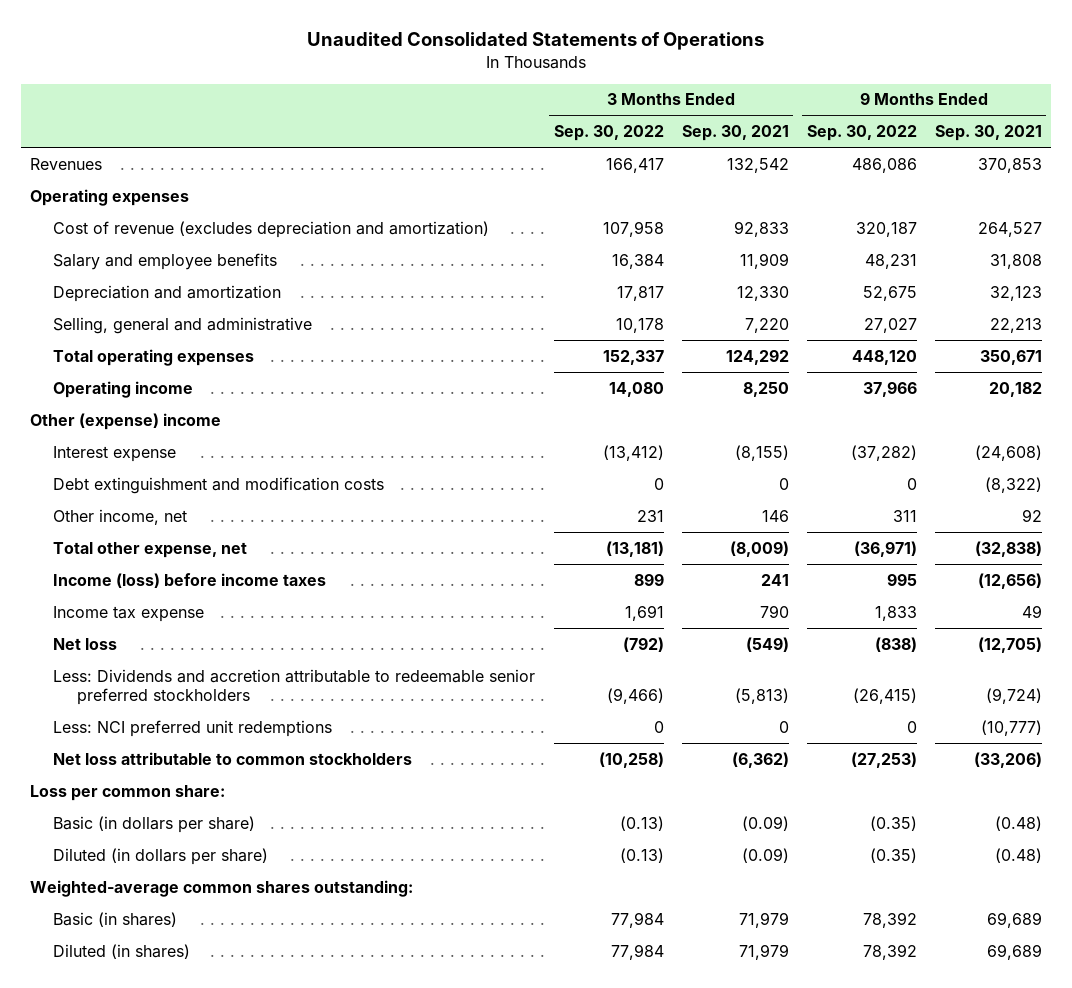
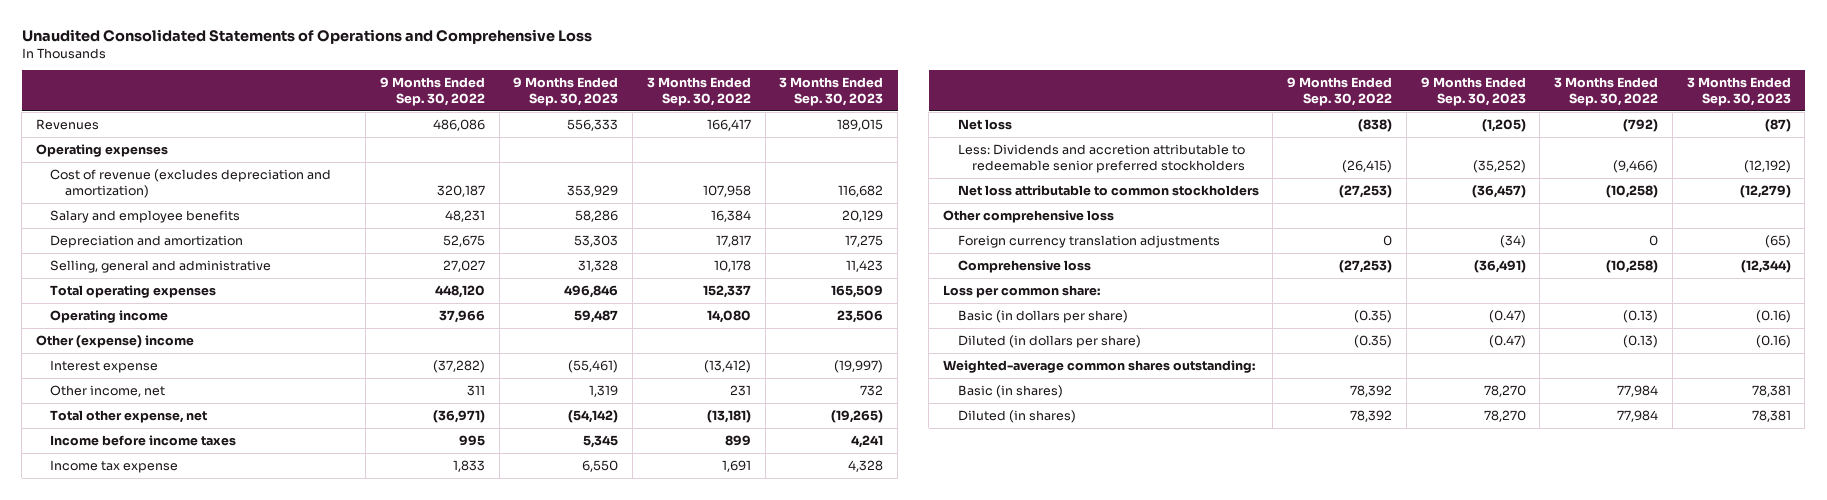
[307,32,765,51] Unaudited Consolidated Statements of Operations -> [21,29,592,45] Unaudited Consolidated Statements of Operations and Comprehensive Loss
[681,125,789,142] Sep. 30, 2021 -> none
[934,125,1042,142] Sep. 30, 2021 -> none
none -> [513,77,619,107] 9 Months Ended Sep. 30, 2023
none -> [779,77,884,107] 3 Months Ended Sep. 30, 2023
[53,476,385,494] Debt extinguishment and modification costs -> none
[53,572,327,588] Income (loss) before income taxes -> [50,434,237,446] Income before income taxes
[53,719,333,737] Less: NCI preferred unit redemptions -> none
none -> [943,209,1115,223] Other comprehensive loss
none -> [957,234,1220,248] Foreign currency translation adjustments
none -> [957,259,1091,273] Comprehensive loss

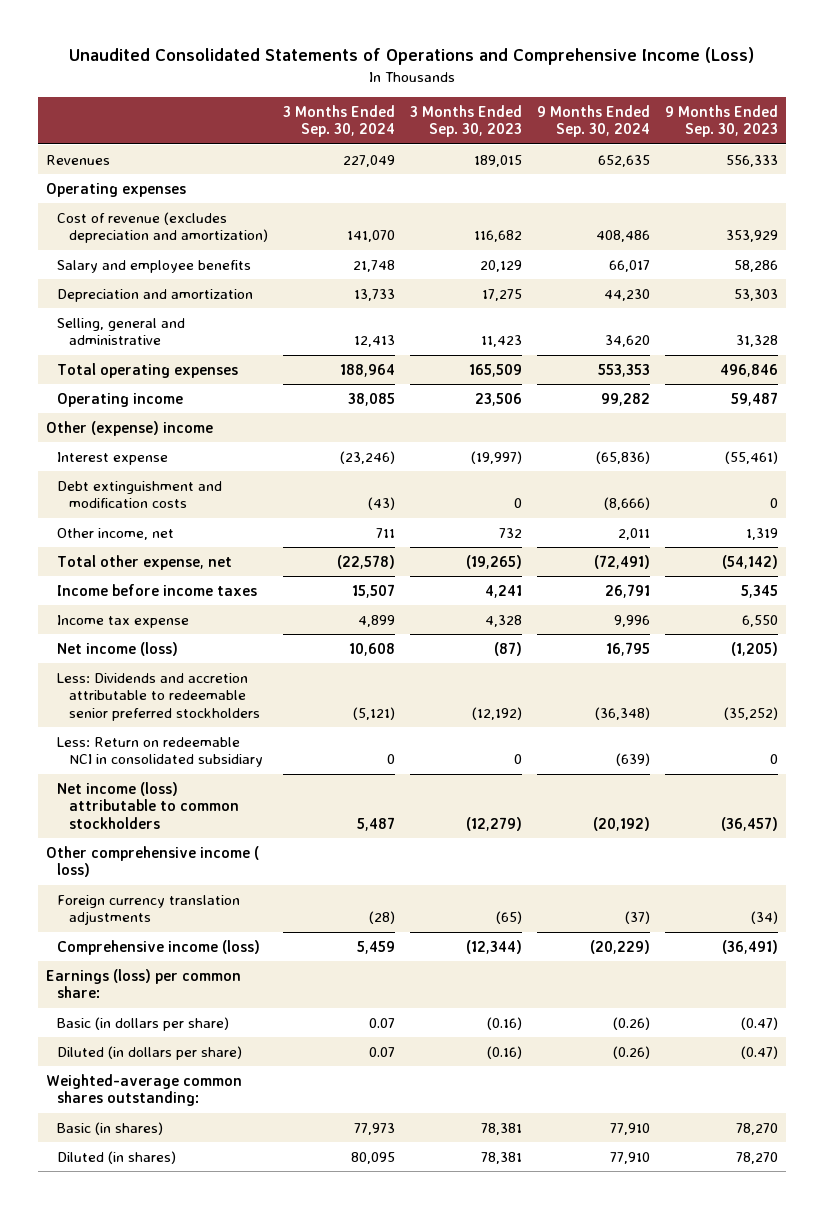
[21,29,592,45] Unaudited Consolidated Statements of Operations and Comprehensive Loss -> [68,47,754,66] Unaudited Consolidated Statements of Operations and Comprehensive Income (Loss)
[379,77,485,107] 9 Months Ended Sep. 30, 2022 -> none
[646,77,751,107] 3 Months Ended Sep. 30, 2022 -> none
none -> [282,104,395,138] 3 Months Ended Sep. 30, 2024
none -> [537,104,651,138] 9 Months Ended Sep. 30, 2024
none -> [57,480,223,509] Debt extinguishment and modification costs
[957,118,1012,130] Net loss -> [57,641,179,656] Net income (loss)
none -> [57,736,263,768] Less: Return on redeemable NCI in consolidated subsidiary
[957,184,1259,196] Net loss attributable to common stockholders -> [57,781,239,829] Net income (loss) attributable to common stockholders
[943,209,1115,223] Other comprehensive loss -> [45,845,259,878] Other comprehensive income ( loss)
[957,259,1091,273] Comprehensive loss -> [57,939,261,955] Comprehensive income (loss)
[943,284,1101,298] Loss per common share: -> [45,968,241,999] Earnings (loss) per common share:

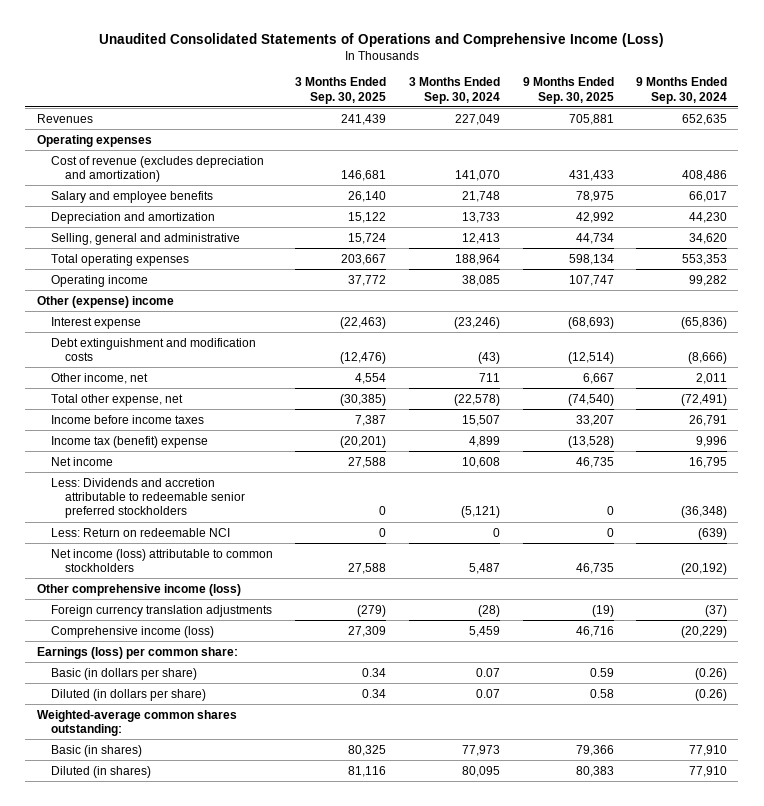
[409,104,522,138] 3 Months Ended Sep. 30, 2023 -> none
[665,104,779,138] 9 Months Ended Sep. 30, 2023 -> none
none -> [295,77,387,104] 3 Months Ended Sep. 30, 2025
none -> [522,77,614,104] 9 Months Ended Sep. 30, 2025
[57,614,190,628] Income tax expense -> [50,435,208,448] Income tax (benefit) expense
[57,641,179,656] Net income (loss) -> [50,456,113,466] Net income
[57,736,263,768] Less: Return on redeemable NCI in consolidated subsidiary -> [50,527,230,537] Less: Return on redeemable NCI
[45,845,259,878] Other comprehensive income ( loss) -> [36,583,241,596] Other comprehensive income (loss)

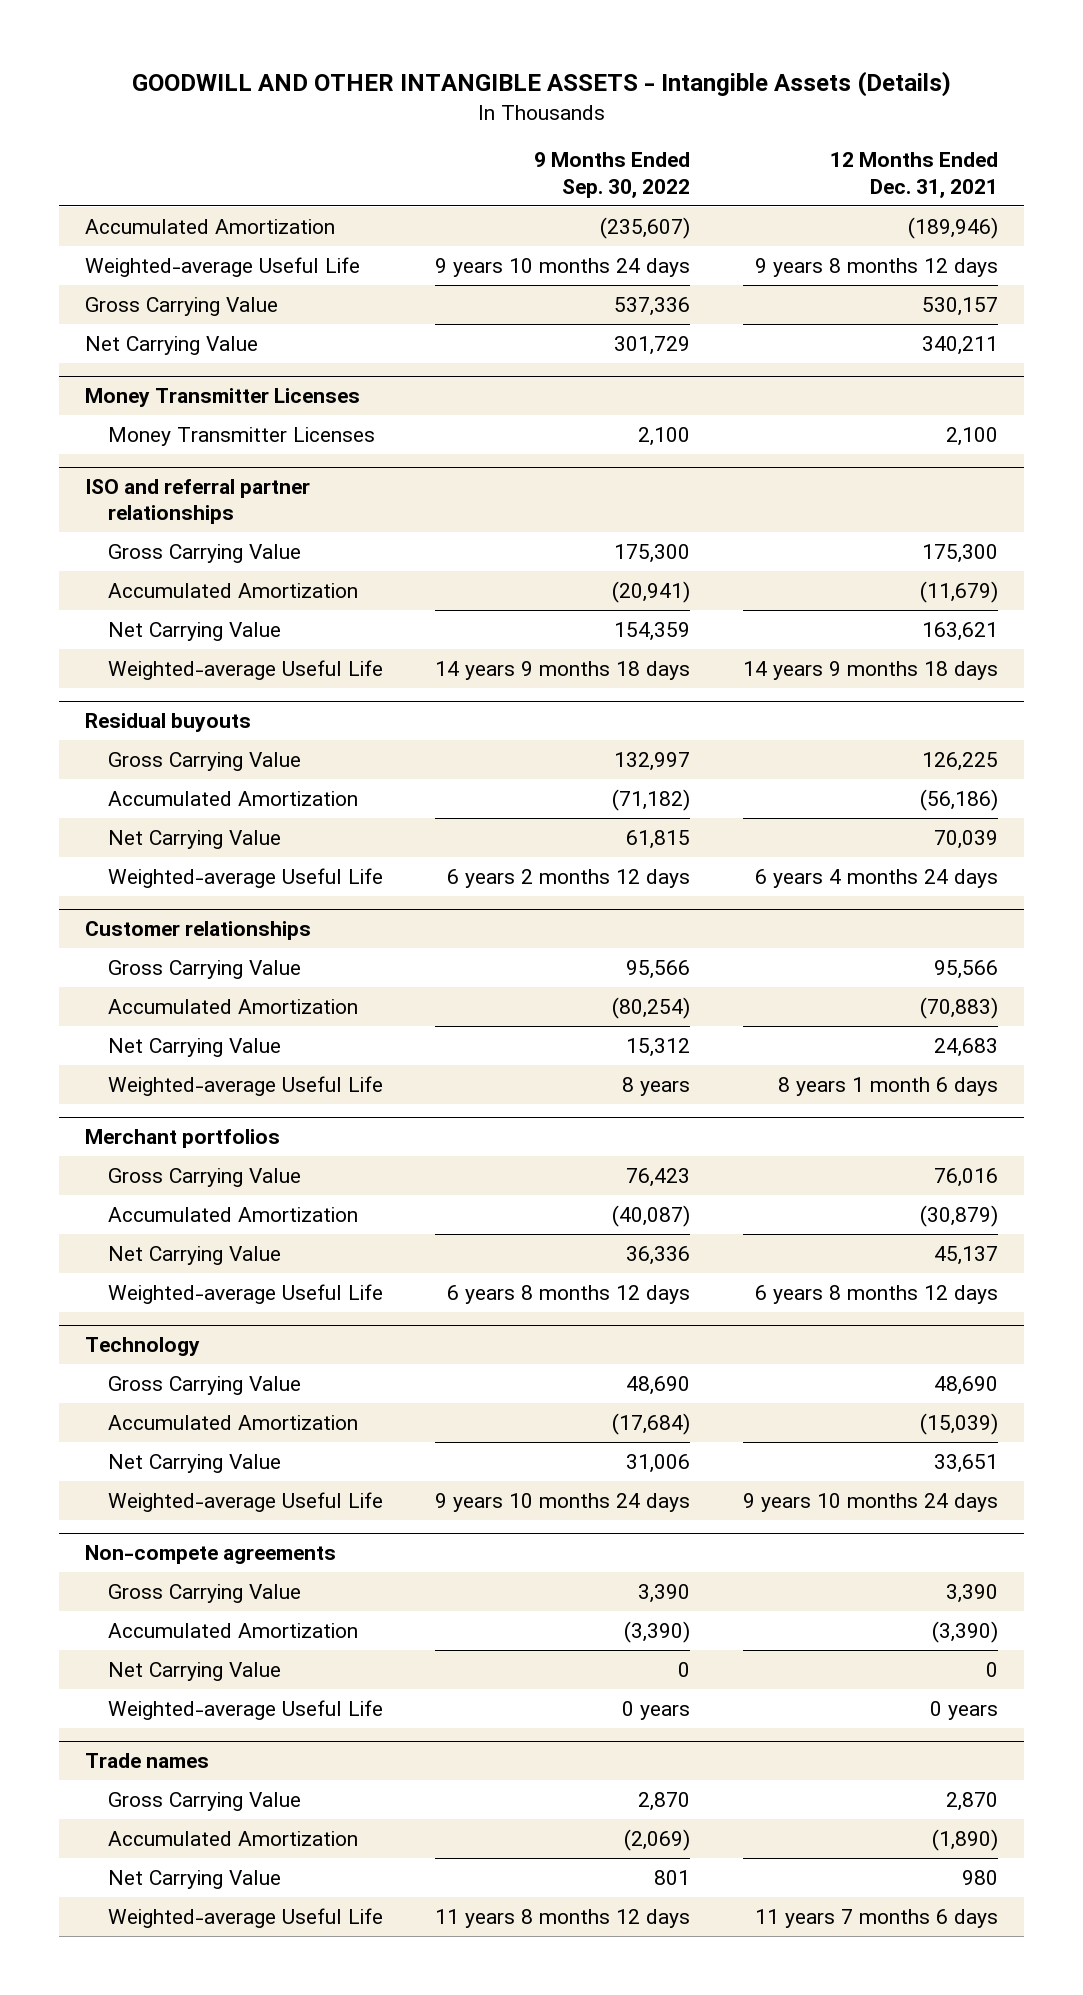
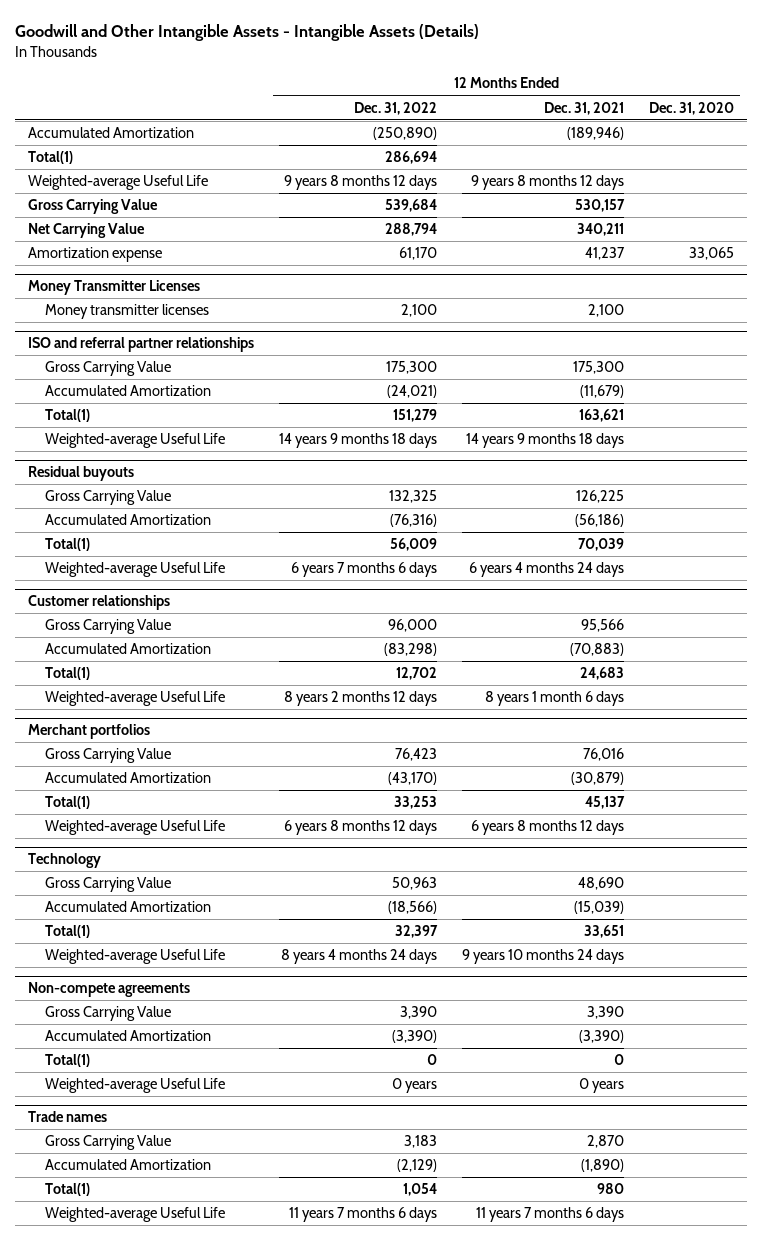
[131,71,951,98] GOODWILL AND OTHER INTANGIBLE ASSETS - Intangible Assets (Details) -> [15,24,480,42] Goodwill and Other Intangible Assets - Intangible Assets (Details)
[534,152,691,198] 9 Months Ended Sep. 30, 2022 -> none
none -> [353,101,437,115] Dec. 31, 2022
none -> [649,101,735,115] Dec. 31, 2020
none -> [27,151,73,165] Total(1)
none -> [27,247,162,263] Amortization expense
[107,426,375,446] Money Transmitter Licenses -> [44,304,209,320] Money transmitter licenses
[107,621,281,641] Net Carrying Value -> [44,409,90,423] Total(1)
[107,829,281,849] Net Carrying Value -> [44,538,90,552] Total(1)
[107,1037,281,1057] Net Carrying Value -> [44,667,90,681] Total(1)
[107,1245,281,1265] Net Carrying Value -> [44,796,90,810] Total(1)
[107,1453,281,1473] Net Carrying Value -> [44,925,90,939] Total(1)
[107,1661,281,1681] Net Carrying Value -> [44,1054,90,1068] Total(1)
[107,1869,281,1889] Net Carrying Value -> [44,1183,90,1197] Total(1)

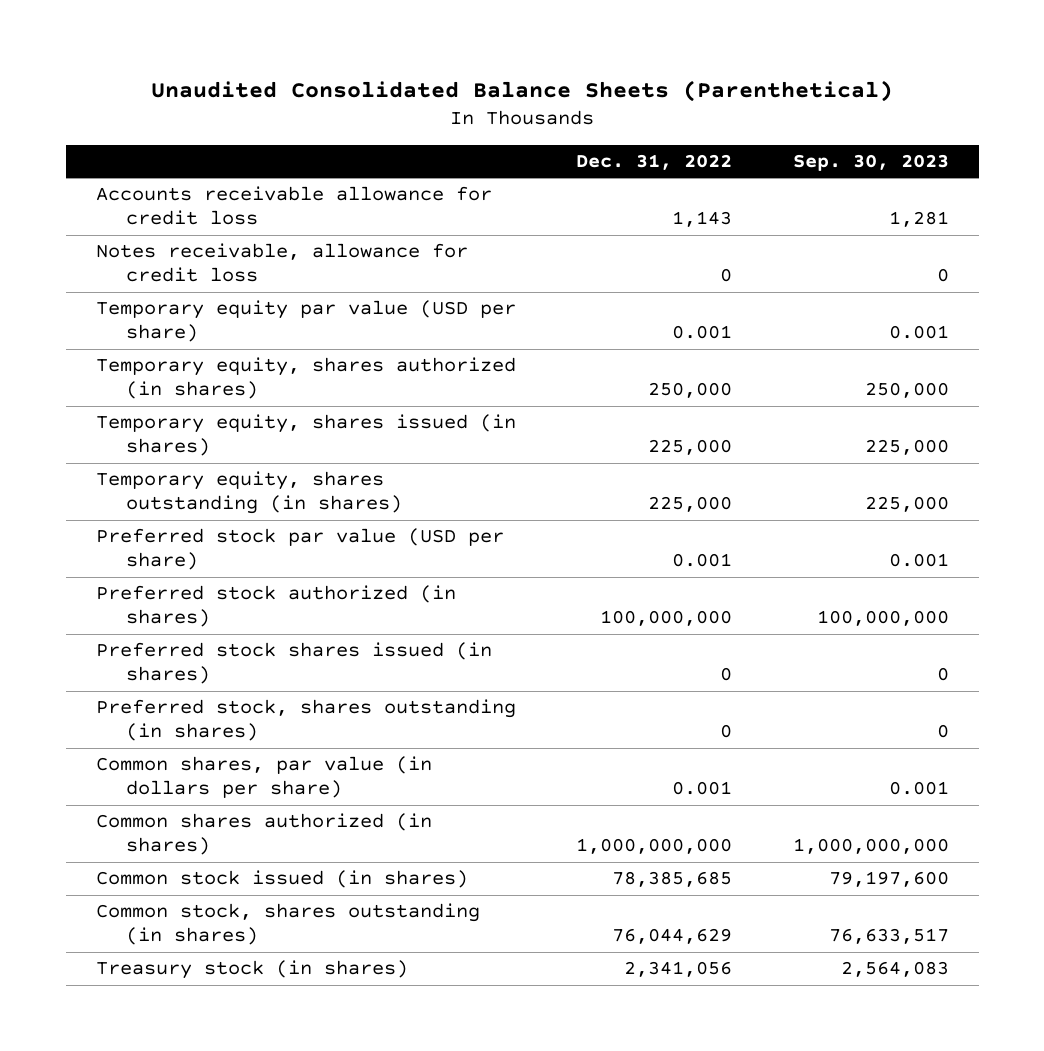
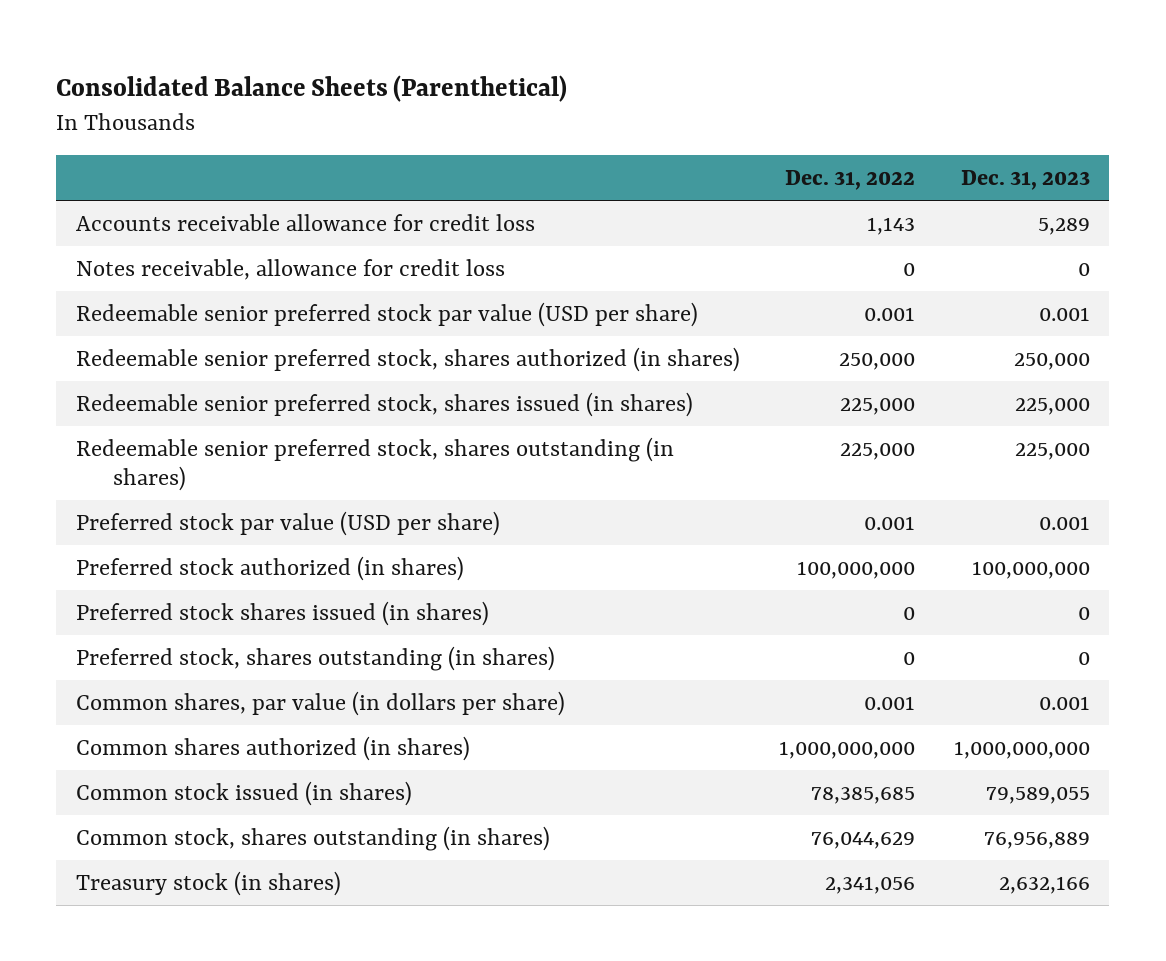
[151,80,894,103] Unaudited Consolidated Balance Sheets (Parenthetical) -> [56,74,568,102] Consolidated Balance Sheets (Parenthetical)
[792,154,949,172] Sep. 30, 2023 -> none
none -> [960,169,1090,190] Dec. 31, 2023
[95,300,516,343] Temporary equity par value (USD per share) -> [75,301,698,327] Redeemable senior preferred stock par value (USD per share)
[95,357,516,400] Temporary equity, shares authorized (in shares) -> [75,346,740,372] Redeemable senior preferred stock, shares authorized (in shares)
[95,414,516,457] Temporary equity, shares issued (in shares) -> [75,391,693,417] Redeemable senior preferred stock, shares issued (in shares)
[95,471,402,515] Temporary equity, shares outstanding (in shares) -> [75,436,674,491] Redeemable senior preferred stock, shares outstanding (in shares)

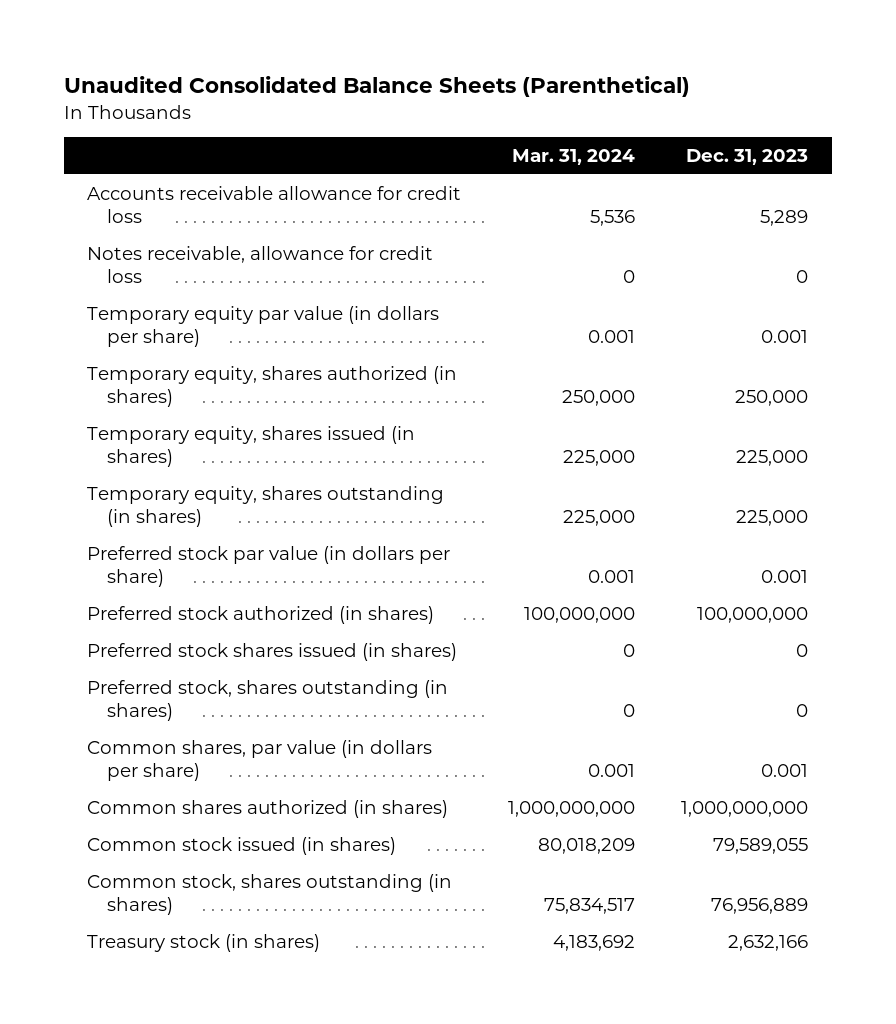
[56,74,568,102] Consolidated Balance Sheets (Parenthetical) -> [64,76,691,98] Unaudited Consolidated Balance Sheets (Parenthetical)
[784,169,915,190] Dec. 31, 2022 -> none
none -> [511,149,635,166] Mar. 31, 2024
[75,301,698,327] Redeemable senior preferred stock par value (USD per share) -> [87,305,440,348] Temporary equity par value (in dollars per share)
[75,346,740,372] Redeemable senior preferred stock, shares authorized (in shares) -> [87,365,458,408] Temporary equity, shares authorized (in shares)
[75,391,693,417] Redeemable senior preferred stock, shares issued (in shares) -> [87,425,416,468] Temporary equity, shares issued (in shares)
[75,436,674,491] Redeemable senior preferred stock, shares outstanding (in shares) -> [87,485,445,528] Temporary equity, shares outstanding (in shares)
[75,510,500,536] Preferred stock par value (USD per share) -> [87,545,451,588] Preferred stock par value (in dollars per share)

